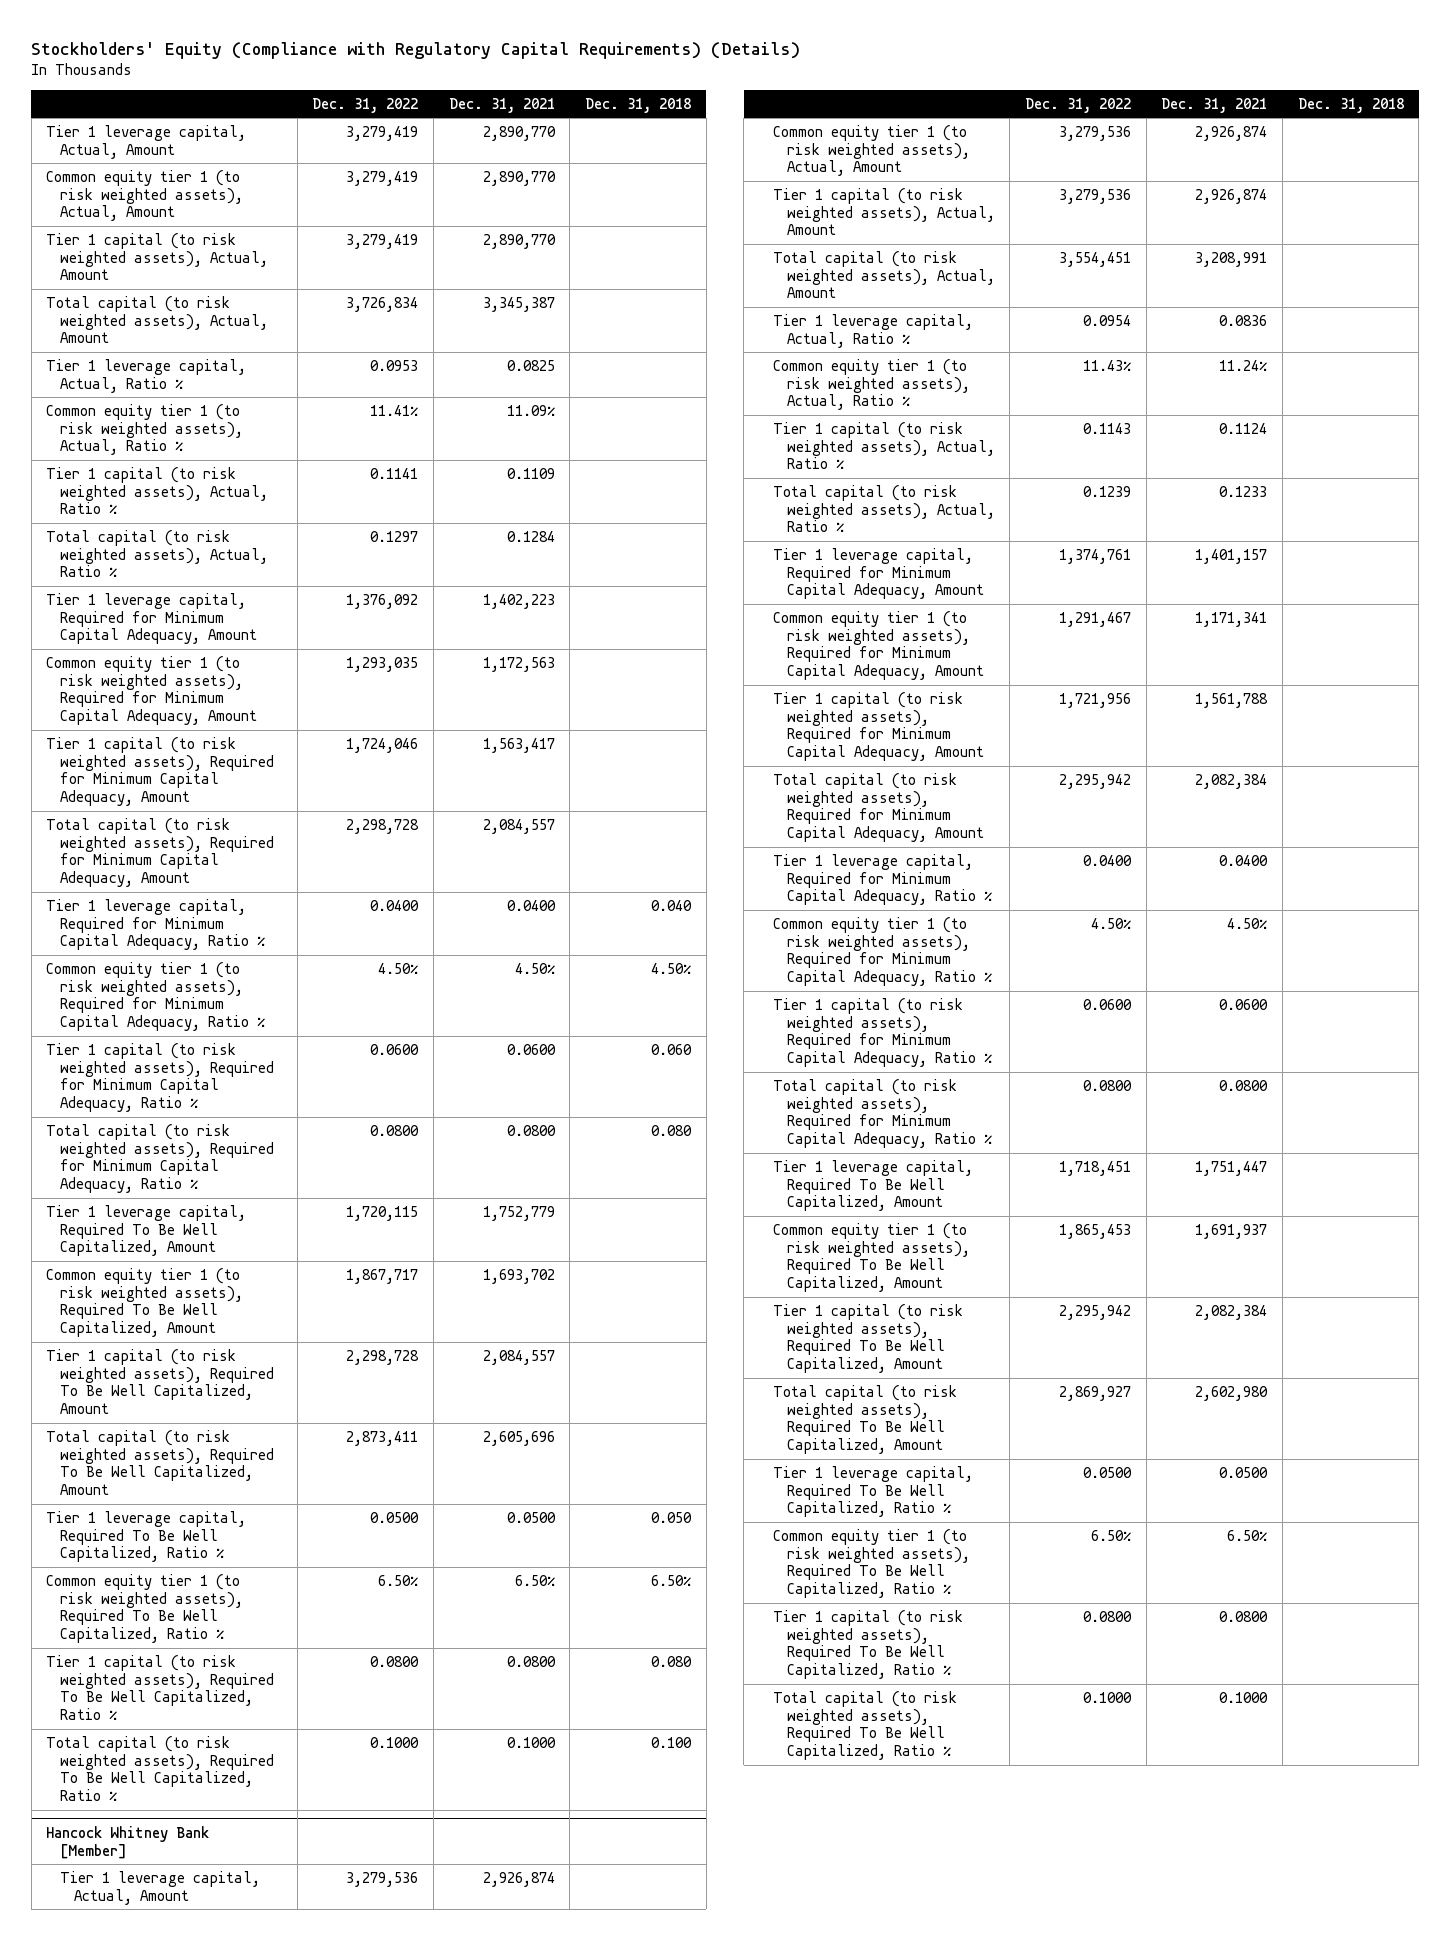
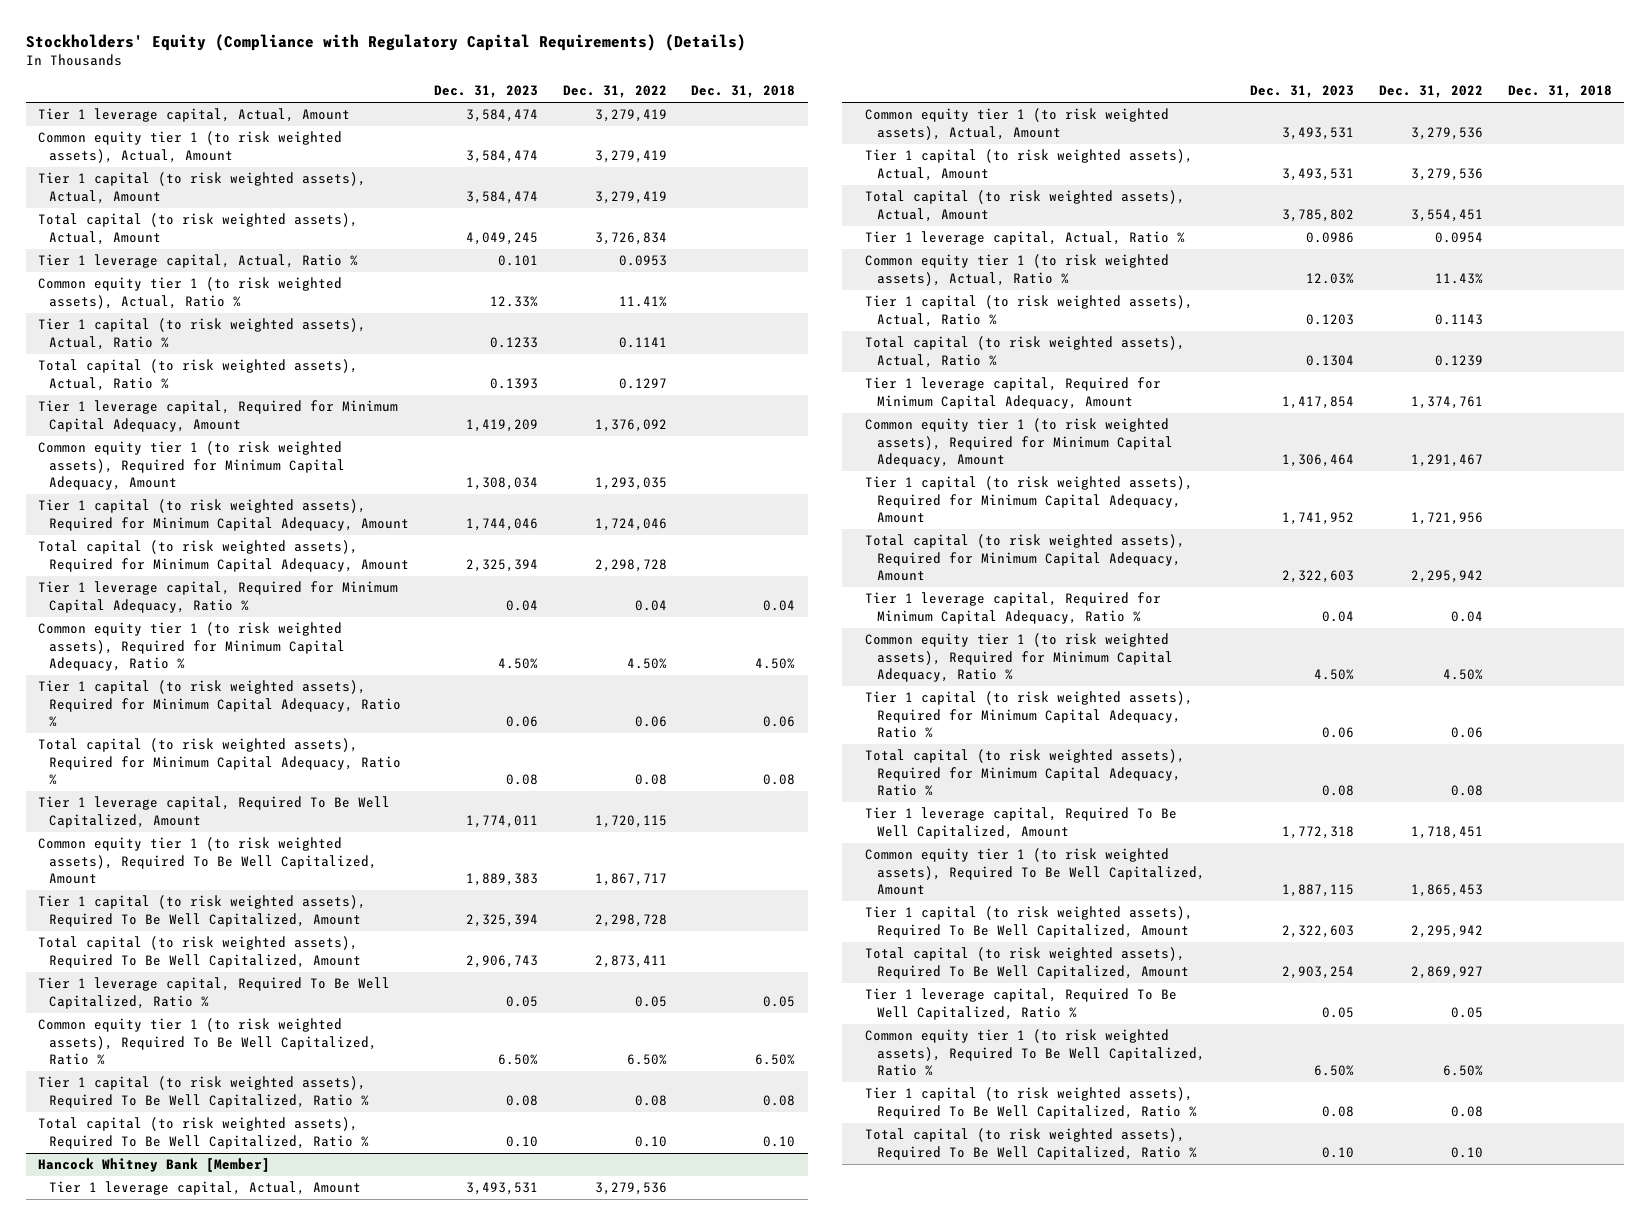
[448,98,555,114] Dec. 31, 2021 -> none
none -> [433,85,538,99] Dec. 31, 2023
[370,899,420,911] 0.0400 -> [634,599,667,611] 0.04
[650,899,692,911] 0.040 -> [763,599,796,611] 0.04
[370,1043,420,1055] 0.0600 -> [634,716,667,728] 0.06
[650,1043,692,1055] 0.060 -> [763,716,796,728] 0.06
[370,1124,420,1136] 0.0800 -> [634,774,667,786] 0.08
[650,1124,692,1136] 0.080 -> [763,774,796,786] 0.08
[370,1511,420,1523] 0.0500 -> [634,995,667,1007] 0.05
[650,1511,692,1523] 0.050 -> [763,995,796,1007] 0.05
[370,1655,420,1667] 0.0800 -> [634,1094,667,1106] 0.08
[650,1655,692,1667] 0.080 -> [763,1094,796,1106] 0.08
[370,1736,420,1748] 0.1000 -> [634,1135,667,1147] 0.10
[650,1736,692,1748] 0.100 -> [763,1135,796,1147] 0.10
[1083,854,1133,866] 0.0400 -> [1450,610,1483,622] 0.04
[1083,998,1133,1010] 0.0600 -> [1450,727,1483,739] 0.06
[1083,1079,1133,1091] 0.0800 -> [1450,785,1483,797] 0.08
[1083,1466,1133,1478] 0.0500 -> [1450,1006,1483,1018] 0.05
[1083,1610,1133,1622] 0.0800 -> [1450,1105,1483,1117] 0.08
[1083,1691,1133,1703] 0.1000 -> [1450,1146,1483,1158] 0.10

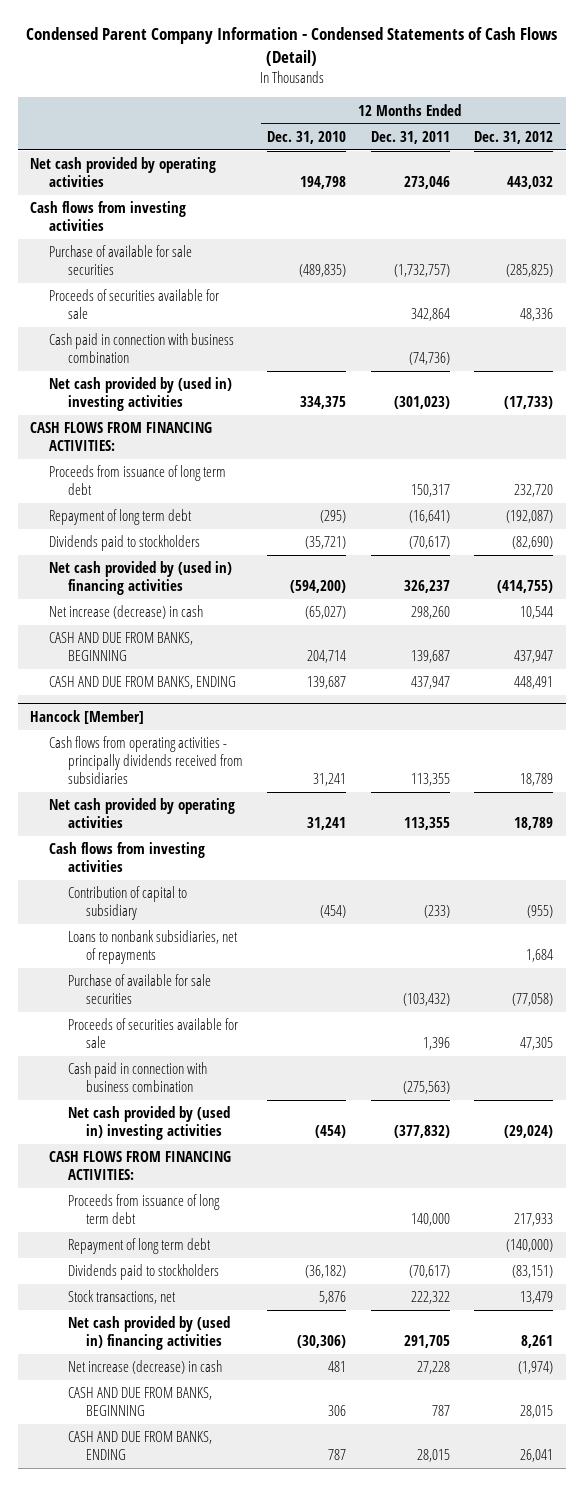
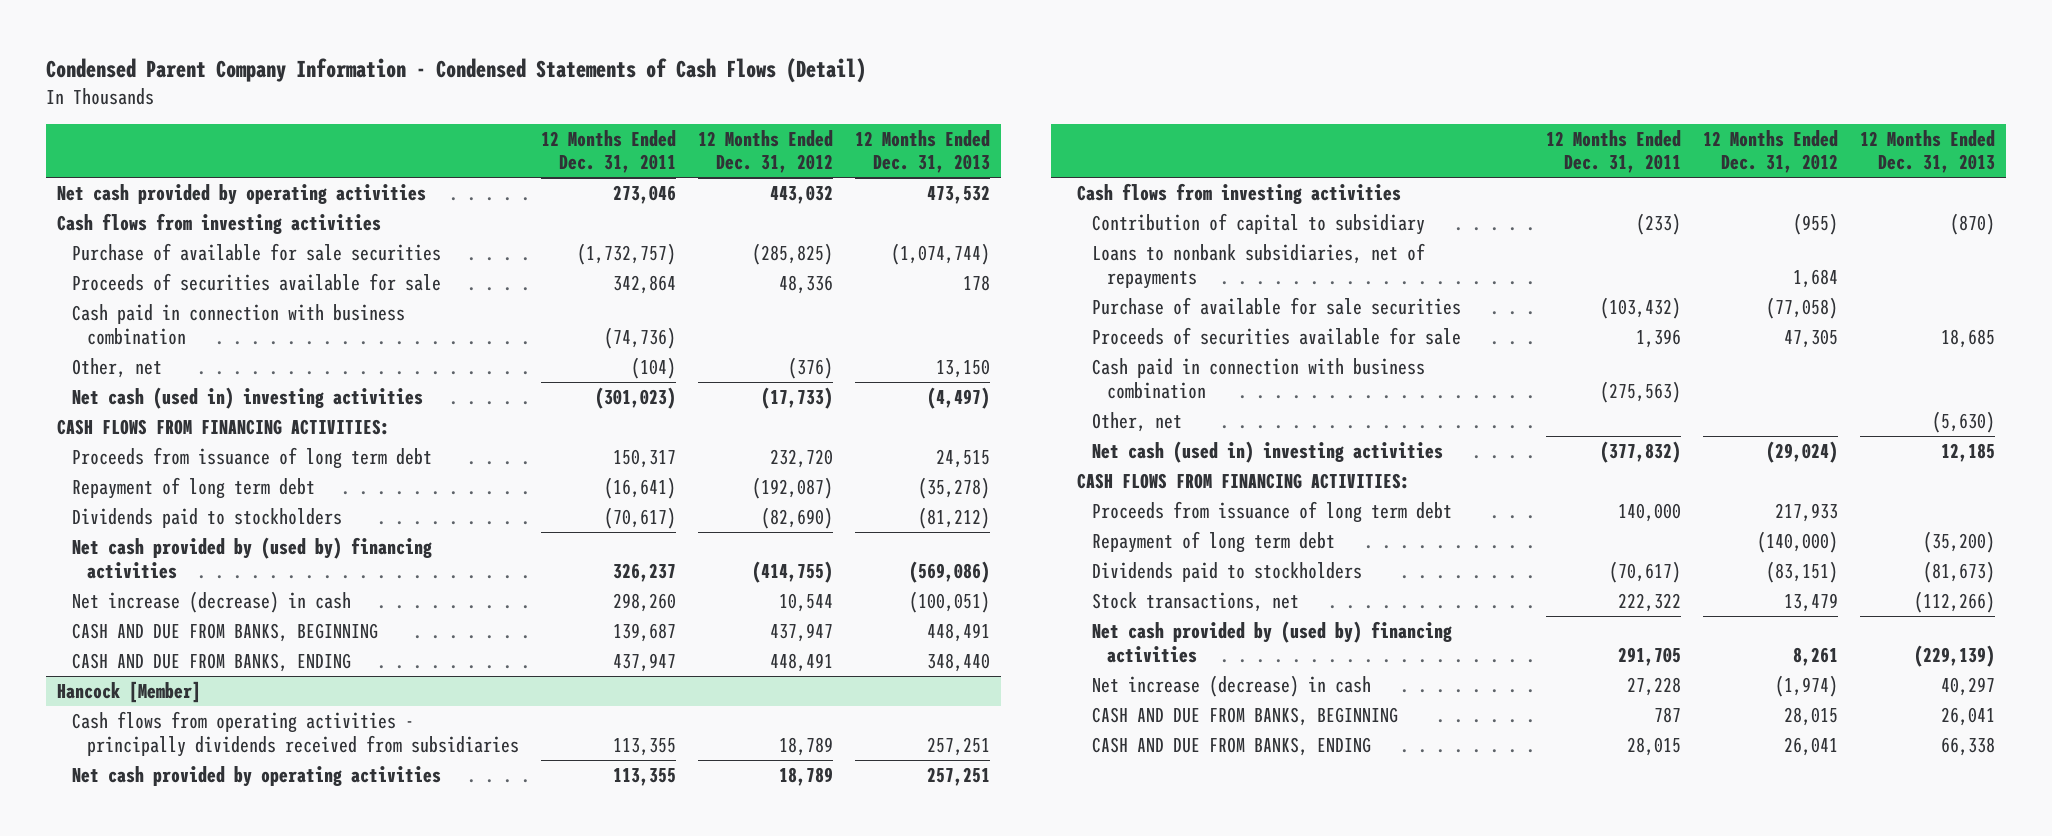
[267,130,347,144] Dec. 31, 2010 -> none
none -> [854,129,990,174] 12 Months Ended Dec. 31, 2013
none -> [71,358,162,379] Other, net
[48,377,232,412] Net cash provided by (used in) investing activities -> [71,387,423,410] Net cash (used in) investing activities
[48,561,232,596] Net cash provided by (used in) financing activities -> [71,537,432,579] Net cash provided by (used by) financing activities
none -> [1092,412,1183,433] Other, net
[67,1106,230,1141] Net cash provided by (used in) investing activities -> [1092,441,1444,464] Net cash (used in) investing activities
[67,1316,230,1351] Net cash provided by (used in) financing activities -> [1092,621,1453,663] Net cash provided by (used by) financing activities

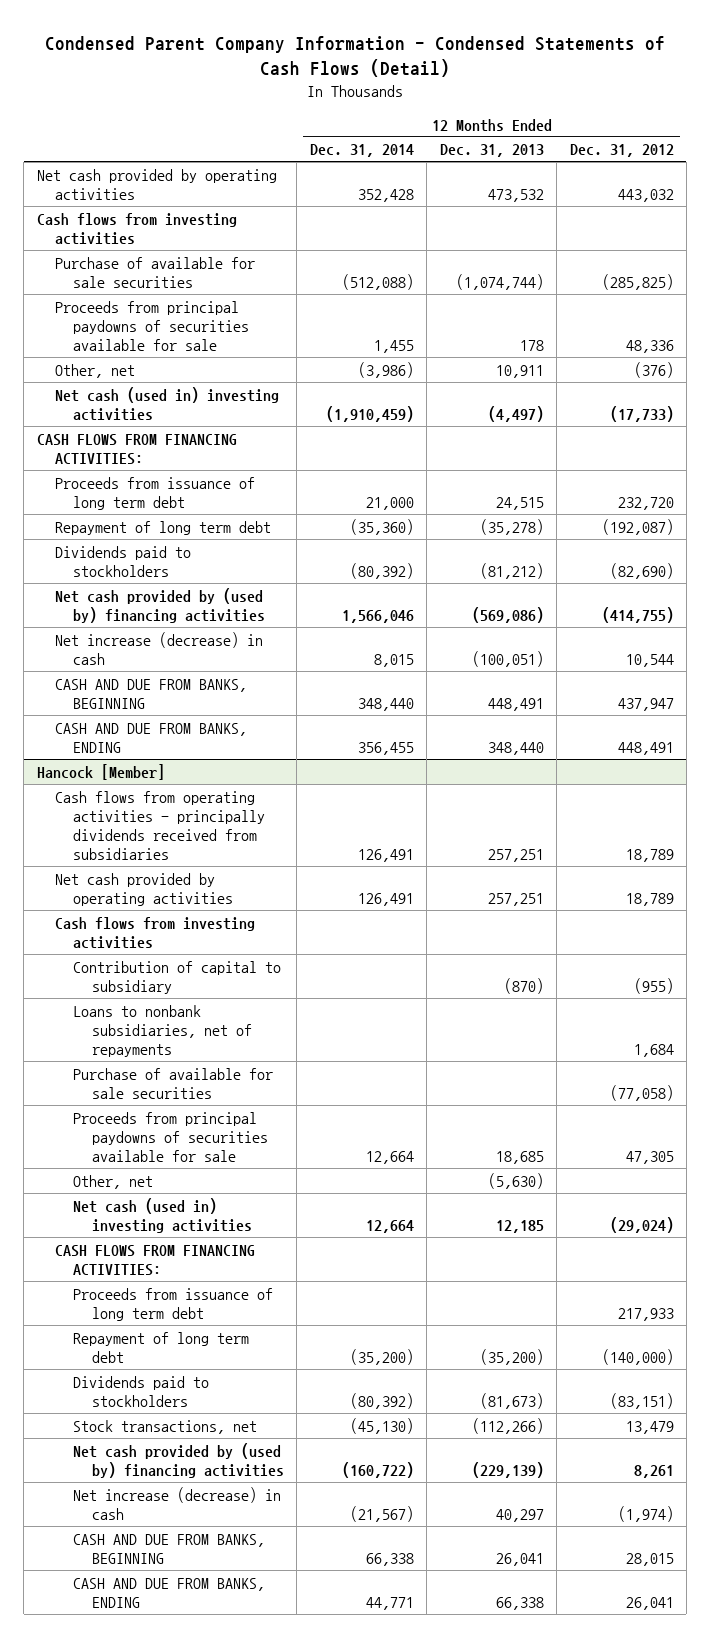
[541,129,677,174] 12 Months Ended Dec. 31, 2011 -> none
none -> [309,144,414,158] Dec. 31, 2014
[71,304,405,345] Cash paid in connection with business combination -> none
[71,273,441,292] Proceeds of securities available for sale -> [55,300,250,351] Proceeds from principal paydowns of securities available for sale
[935,359,990,379] 13,150 -> [495,364,544,378] 10,911
[1092,358,1426,399] Cash paid in connection with business combination -> none
[1092,327,1462,346] Proceeds of securities available for sale -> [73,1111,268,1162] Proceeds from principal paydowns of securities available for sale

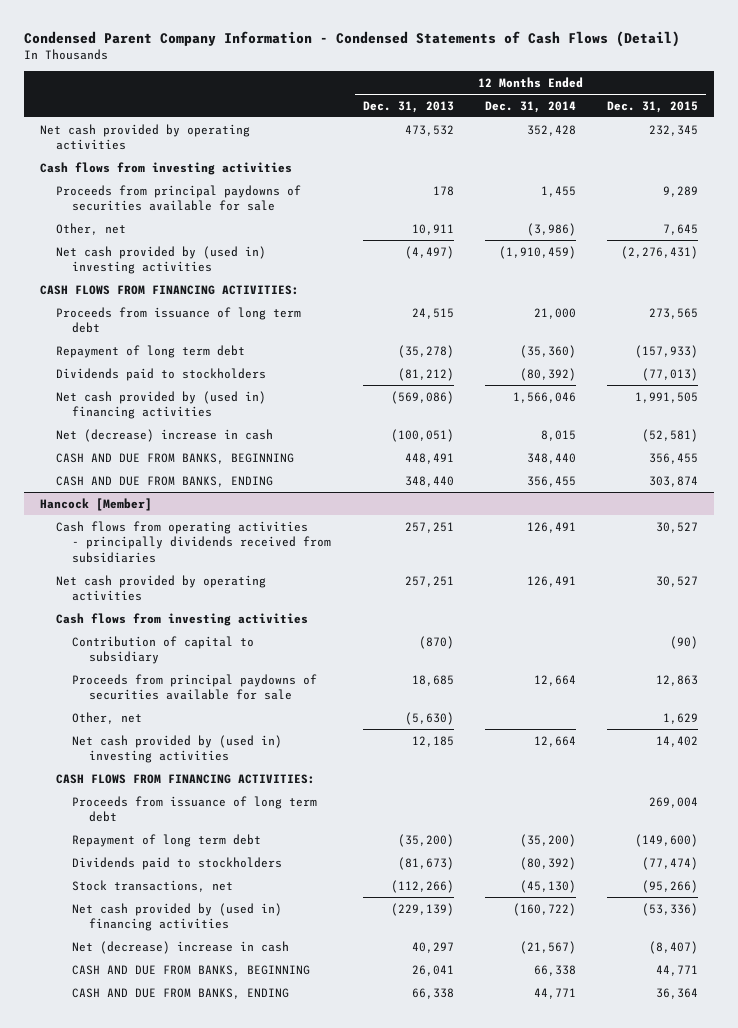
[569,144,674,158] Dec. 31, 2012 -> none
none -> [607,100,699,113] Dec. 31, 2015
[55,256,256,288] Purchase of available for sale securities -> none
[55,386,280,421] Net cash (used in) investing activities -> [55,245,266,275] Net cash provided by (used in) investing activities
[55,587,266,623] Net cash provided by (used by) financing activities -> [55,390,266,420] Net cash provided by (used in) financing activities
[55,631,264,665] Net increase (decrease) in cash -> [55,428,273,442] Net (decrease) increase in cash
[73,1004,252,1057] Loans to nonbank subsidiaries, net of repayments -> none
[73,1067,274,1099] Purchase of available for sale securities -> none
[73,1197,252,1233] Net cash (used in) investing activities -> [72,734,283,764] Net cash provided by (used in) investing activities
[73,1442,284,1478] Net cash provided by (used by) financing activities -> [72,902,283,932] Net cash provided by (used in) financing activities
[73,1486,282,1520] Net increase (decrease) in cash -> [72,940,290,954] Net (decrease) increase in cash

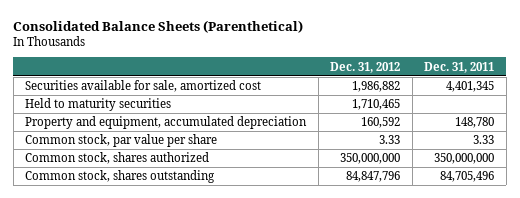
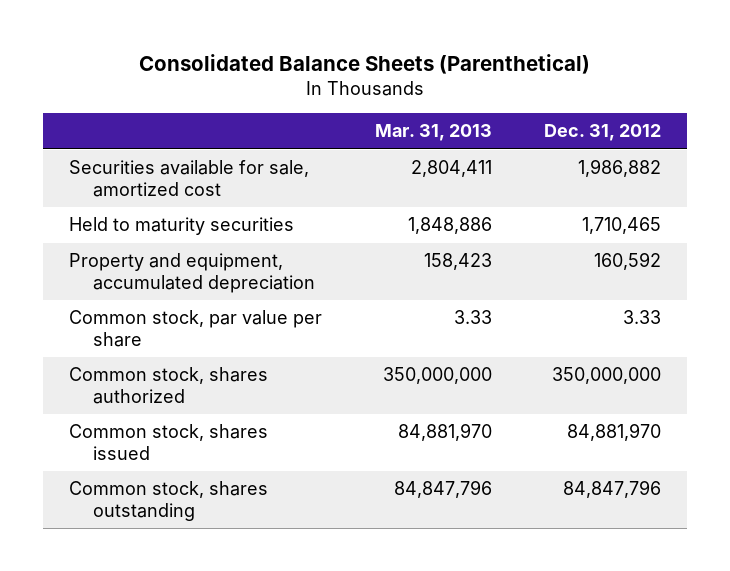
[424,61,495,73] Dec. 31, 2011 -> none
none -> [374,124,492,142] Mar. 31, 2013
none -> [68,424,268,461] Common stock, shares issued

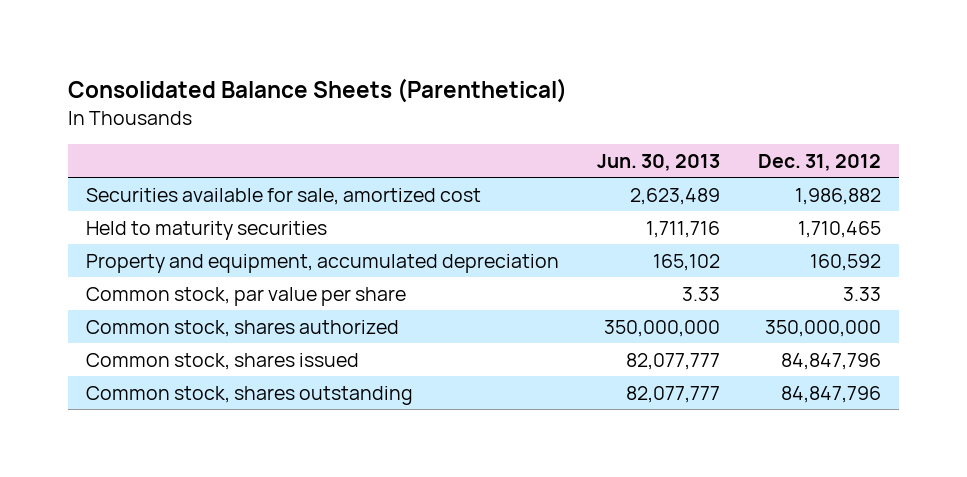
[374,124,492,142] Mar. 31, 2013 -> none
none -> [596,153,720,171] Jun. 30, 2013
[567,423,662,442] 84,881,970 -> [780,352,881,370] 84,847,796

